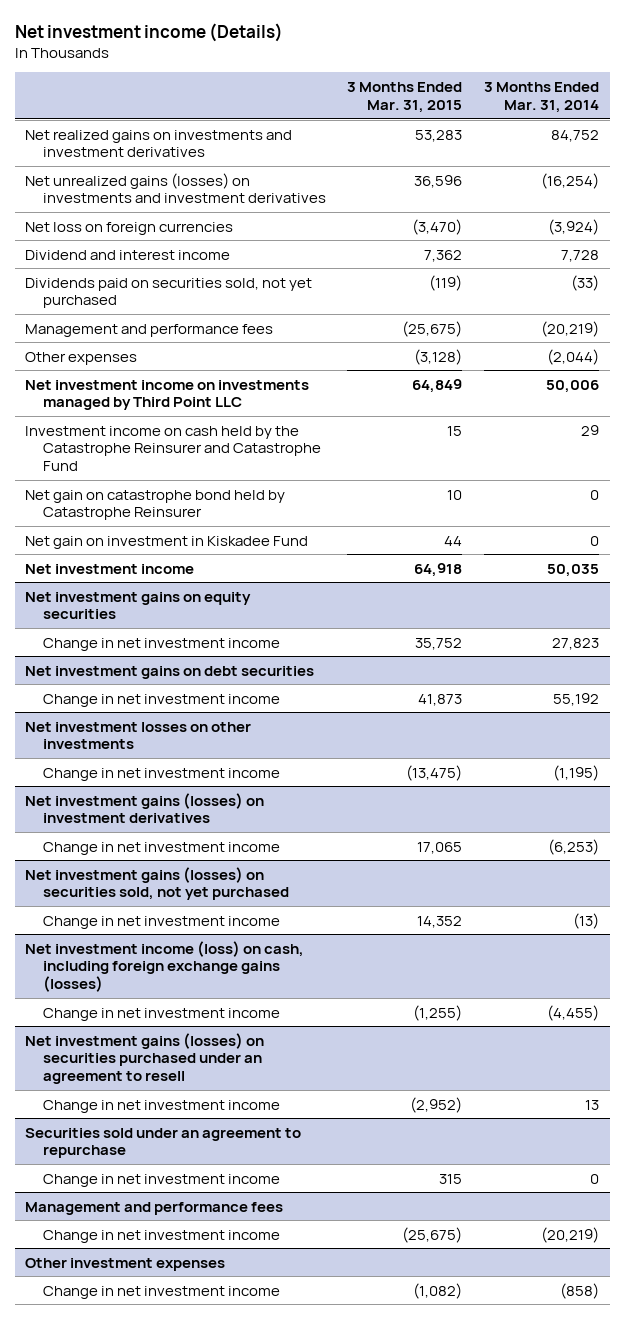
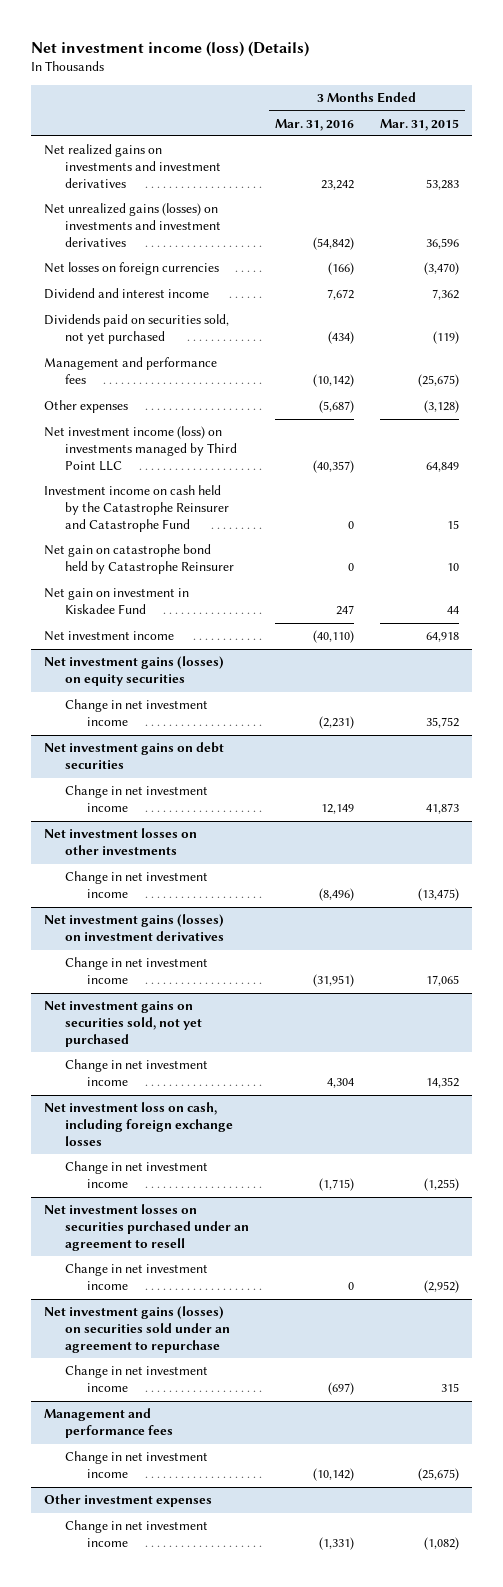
[14,22,283,42] Net investment income (Details) -> [31,40,310,57] Net investment income (loss) (Details)
[483,82,599,113] 3 Months Ended Mar. 31, 2014 -> none
none -> [275,118,355,131] Mar. 31, 2016
[25,221,234,235] Net loss on foreign currencies -> [44,262,220,276] Net losses on foreign currencies
[25,379,310,411] Net investment income on investments managed by Third Point LLC -> [44,426,238,472] Net investment income (loss) on investments managed by Third Point LLC
[25,591,252,620] Net investment gains on equity securities -> [44,656,225,687] Net investment gains (losses) on equity securities
[25,866,289,901] Net investment gains (losses) on securities sold, not yet purchased -> [44,1001,203,1048] Net investment gains on securities sold, not yet purchased
[25,940,305,993] Net investment income (loss) on cash, including foreign exchange gains (losses) -> [44,1102,234,1147] Net investment loss on cash, including foreign exchange losses
[25,1032,265,1085] Net investment gains (losses) on securities purchased under an agreement to resell -> [44,1204,250,1252] Net investment losses on securities purchased under an agreement to resell
[25,1127,302,1159] Securities sold under an agreement to repurchase -> [44,1306,231,1354] Net investment gains (losses) on securities sold under an agreement to repurchase

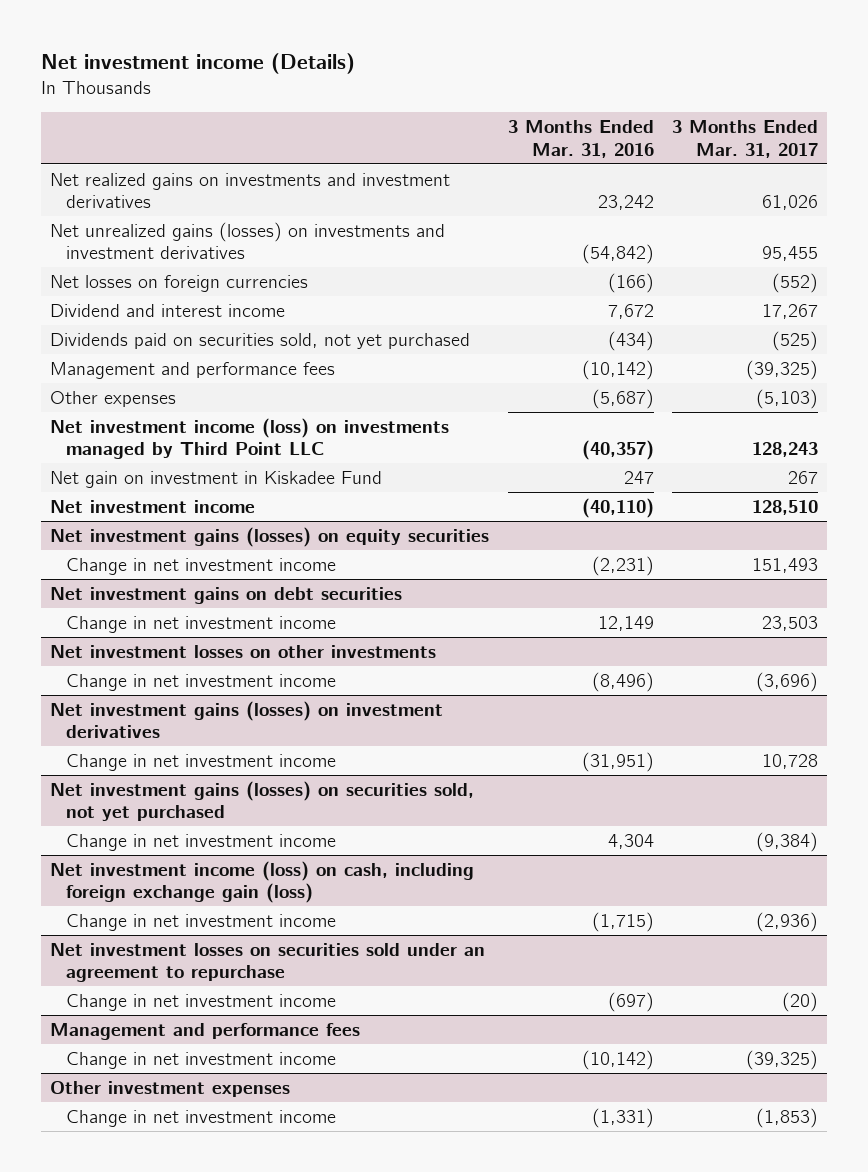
[31,40,310,57] Net investment income (loss) (Details) -> [40,53,355,75] Net investment income (Details)
[379,118,459,131] Mar. 31, 2015 -> none
none -> [671,119,818,158] 3 Months Ended Mar. 31, 2017
[44,485,230,533] Investment income on cash held by the Catastrophe Reinsurer and Catastrophe Fund -> none
[44,544,235,575] Net gain on catastrophe bond held by Catastrophe Reinsurer -> none
[44,1001,203,1048] Net investment gains on securities sold, not yet purchased -> [50,780,475,822] Net investment gains (losses) on securities sold, not yet purchased
[44,1102,234,1147] Net investment loss on cash, including foreign exchange losses -> [50,860,475,904] Net investment income (loss) on cash, including foreign exchange gain (loss)
[44,1204,250,1252] Net investment losses on securities purchased under an agreement to resell -> none
[65,1263,209,1291] Change in net investment income -> none
[44,1306,231,1354] Net investment gains (losses) on securities sold under an agreement to repurchase -> [50,942,486,983] Net investment losses on securities sold under an agreement to repurchase

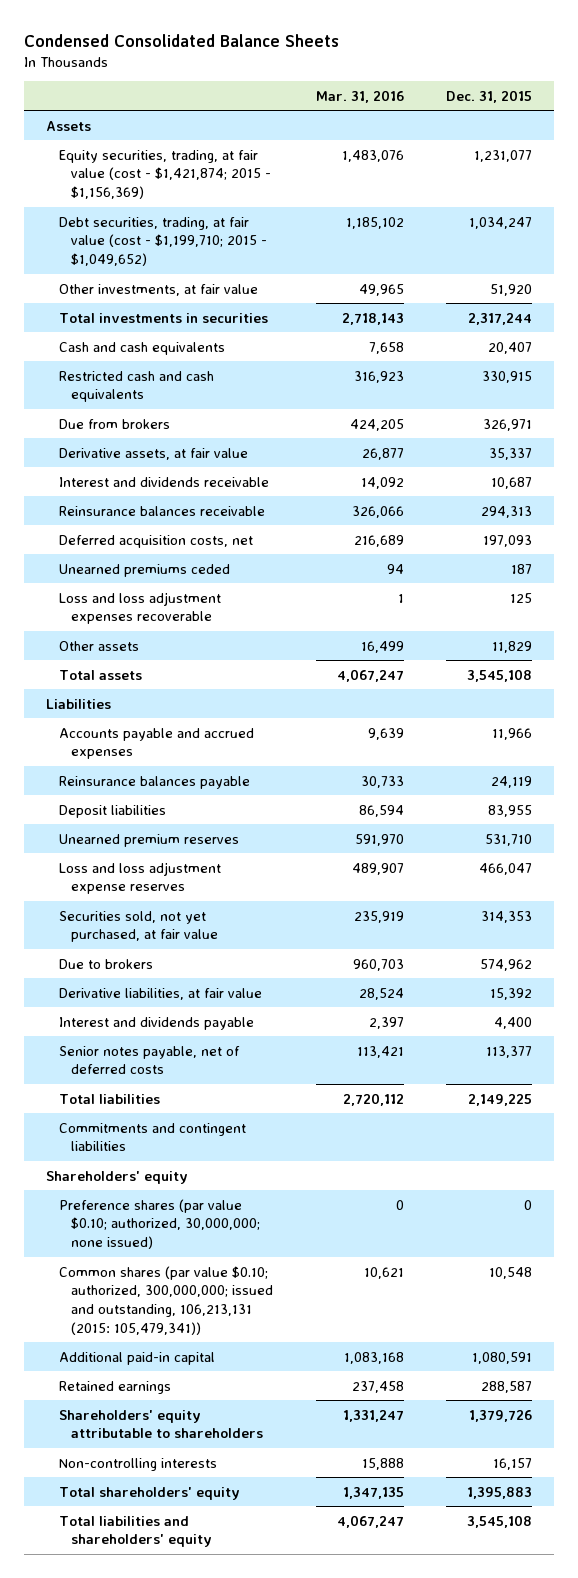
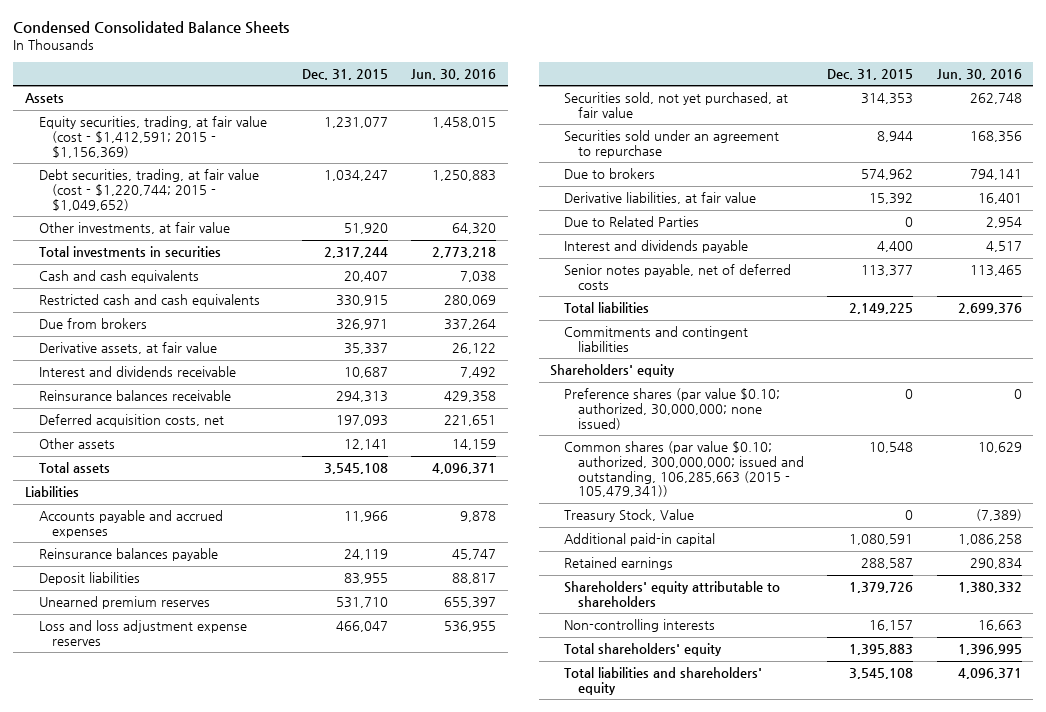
[315,89,404,103] Mar. 31, 2016 -> none
none -> [410,68,496,80] Jun. 30, 2016
[58,149,272,200] Equity securities, trading, at fair value (cost - $1,421,874; 2015 - $1,156,369) -> [38,116,267,158] Equity securities, trading, at fair value (cost - $1,412,591; 2015 - $1,156,369)
[58,216,268,267] Debt securities, trading, at fair value (cost - $1,199,710; 2015 - $1,049,652) -> [38,169,259,211] Debt securities, trading, at fair value (cost - $1,220,744; 2015 - $1,049,652)
[58,563,230,577] Unearned premiums ceded -> none
[58,591,221,625] Loss and loss adjustment expenses recoverable -> none
[492,640,533,653] 11,829 -> [343,439,388,451] 12,141
none -> [564,130,780,158] Securities sold under an agreement to repurchase
none -> [564,216,700,228] Due to Related Parties
[58,1265,274,1335] Common shares (par value $0.10; authorized, 300,000,000; issued and outstanding, 106,213,131 (2015: 105,479,341)) -> [564,441,804,498] Common shares (par value $0.10; authorized, 300,000,000; issued and outstanding, 106,285,663 (2015 - 105,479,341))
none -> [564,509,695,523] Treasury Stock, Value

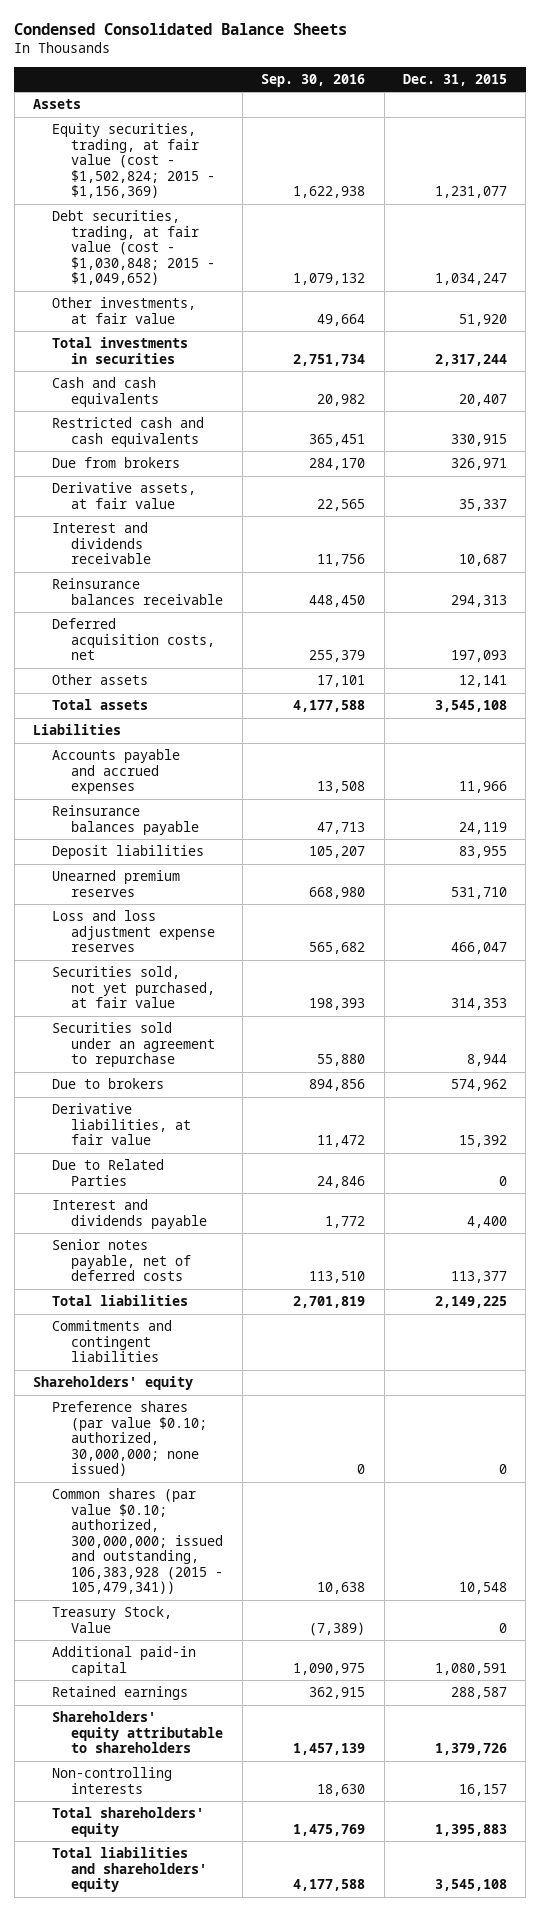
[410,68,496,80] Jun. 30, 2016 -> none
none -> [261,73,366,87] Sep. 30, 2016
[38,116,267,158] Equity securities, trading, at fair value (cost - $1,412,591; 2015 - $1,156,369) -> [52,123,216,199] Equity securities, trading, at fair value (cost - $1,502,824; 2015 - $1,156,369)
[38,169,259,211] Debt securities, trading, at fair value (cost - $1,220,744; 2015 - $1,049,652) -> [52,210,216,286] Debt securities, trading, at fair value (cost - $1,030,848; 2015 - $1,049,652)
[564,441,804,498] Common shares (par value $0.10; authorized, 300,000,000; issued and outstanding, 106,285,663 (2015 - 105,479,341)) -> [52,1488,224,1595] Common shares (par value $0.10; authorized, 300,000,000; issued and outstanding, 106,383,928 (2015 - 105,479,341))

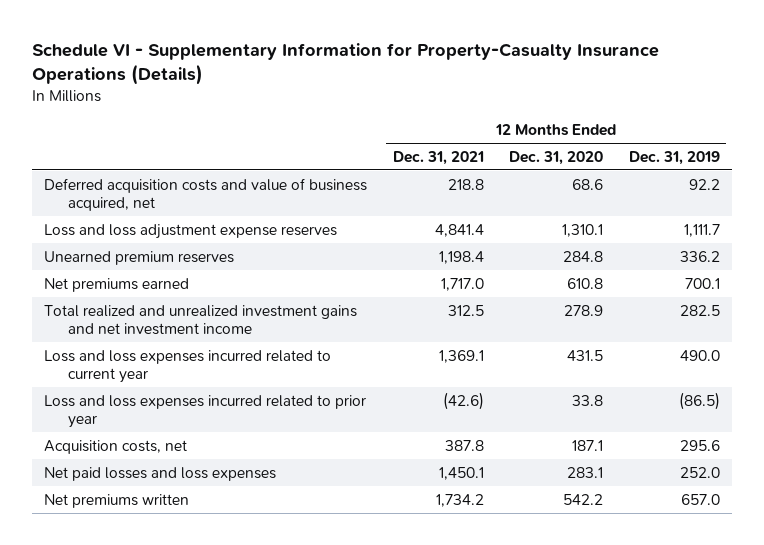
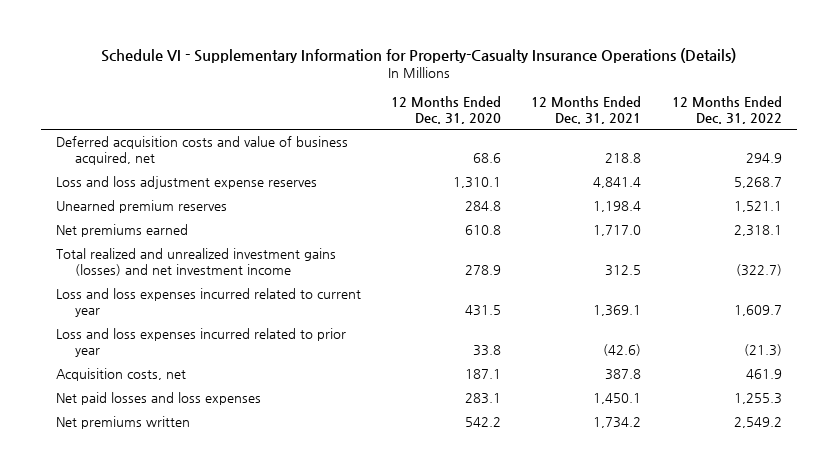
[628,150,720,165] Dec. 31, 2019 -> none
none -> [671,96,782,124] 12 Months Ended Dec. 31, 2022
[44,304,358,335] Total realized and unrealized investment gains and net investment income -> [56,248,337,277] Total realized and unrealized investment gains (losses) and net investment income

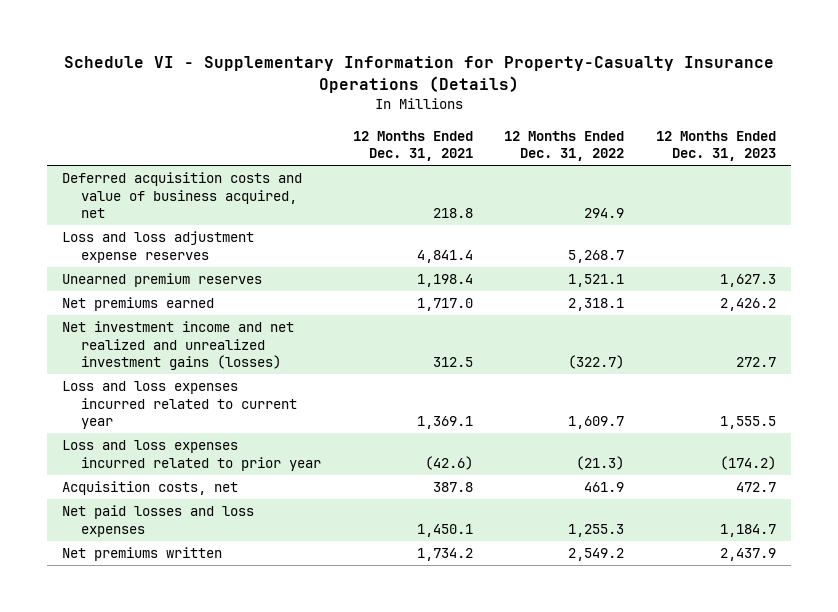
[391,96,502,124] 12 Months Ended Dec. 31, 2020 -> none
none -> [655,130,776,162] 12 Months Ended Dec. 31, 2023
[56,248,337,277] Total realized and unrealized investment gains (losses) and net investment income -> [62,321,295,370] Net investment income and net realized and unrealized investment gains (losses)

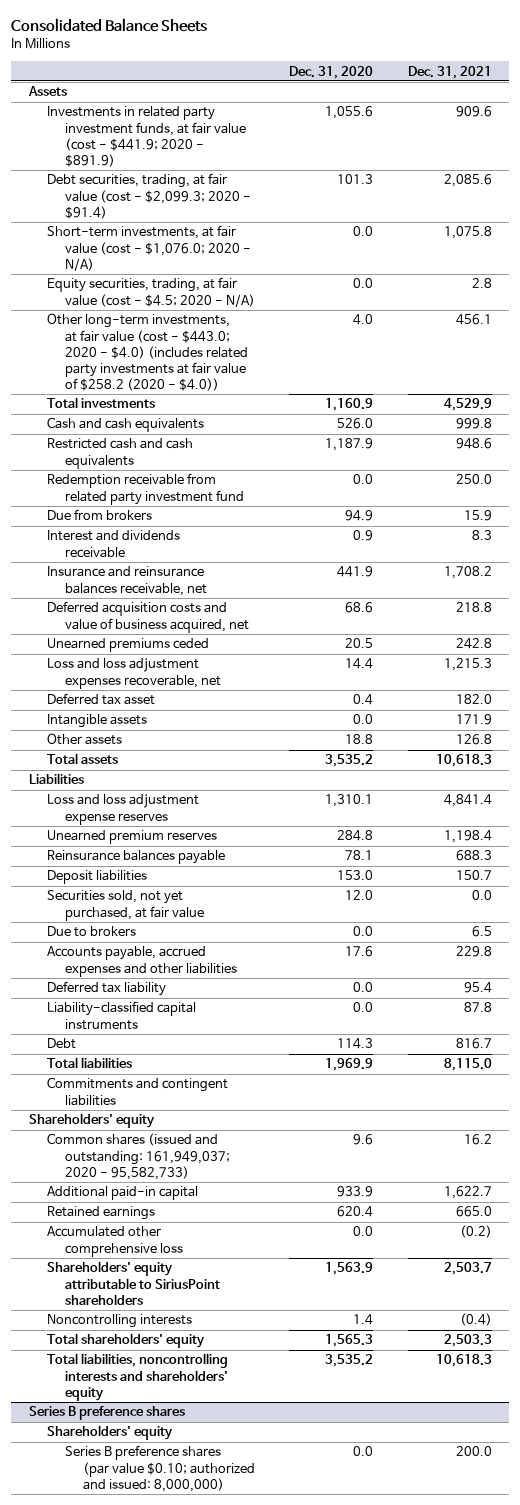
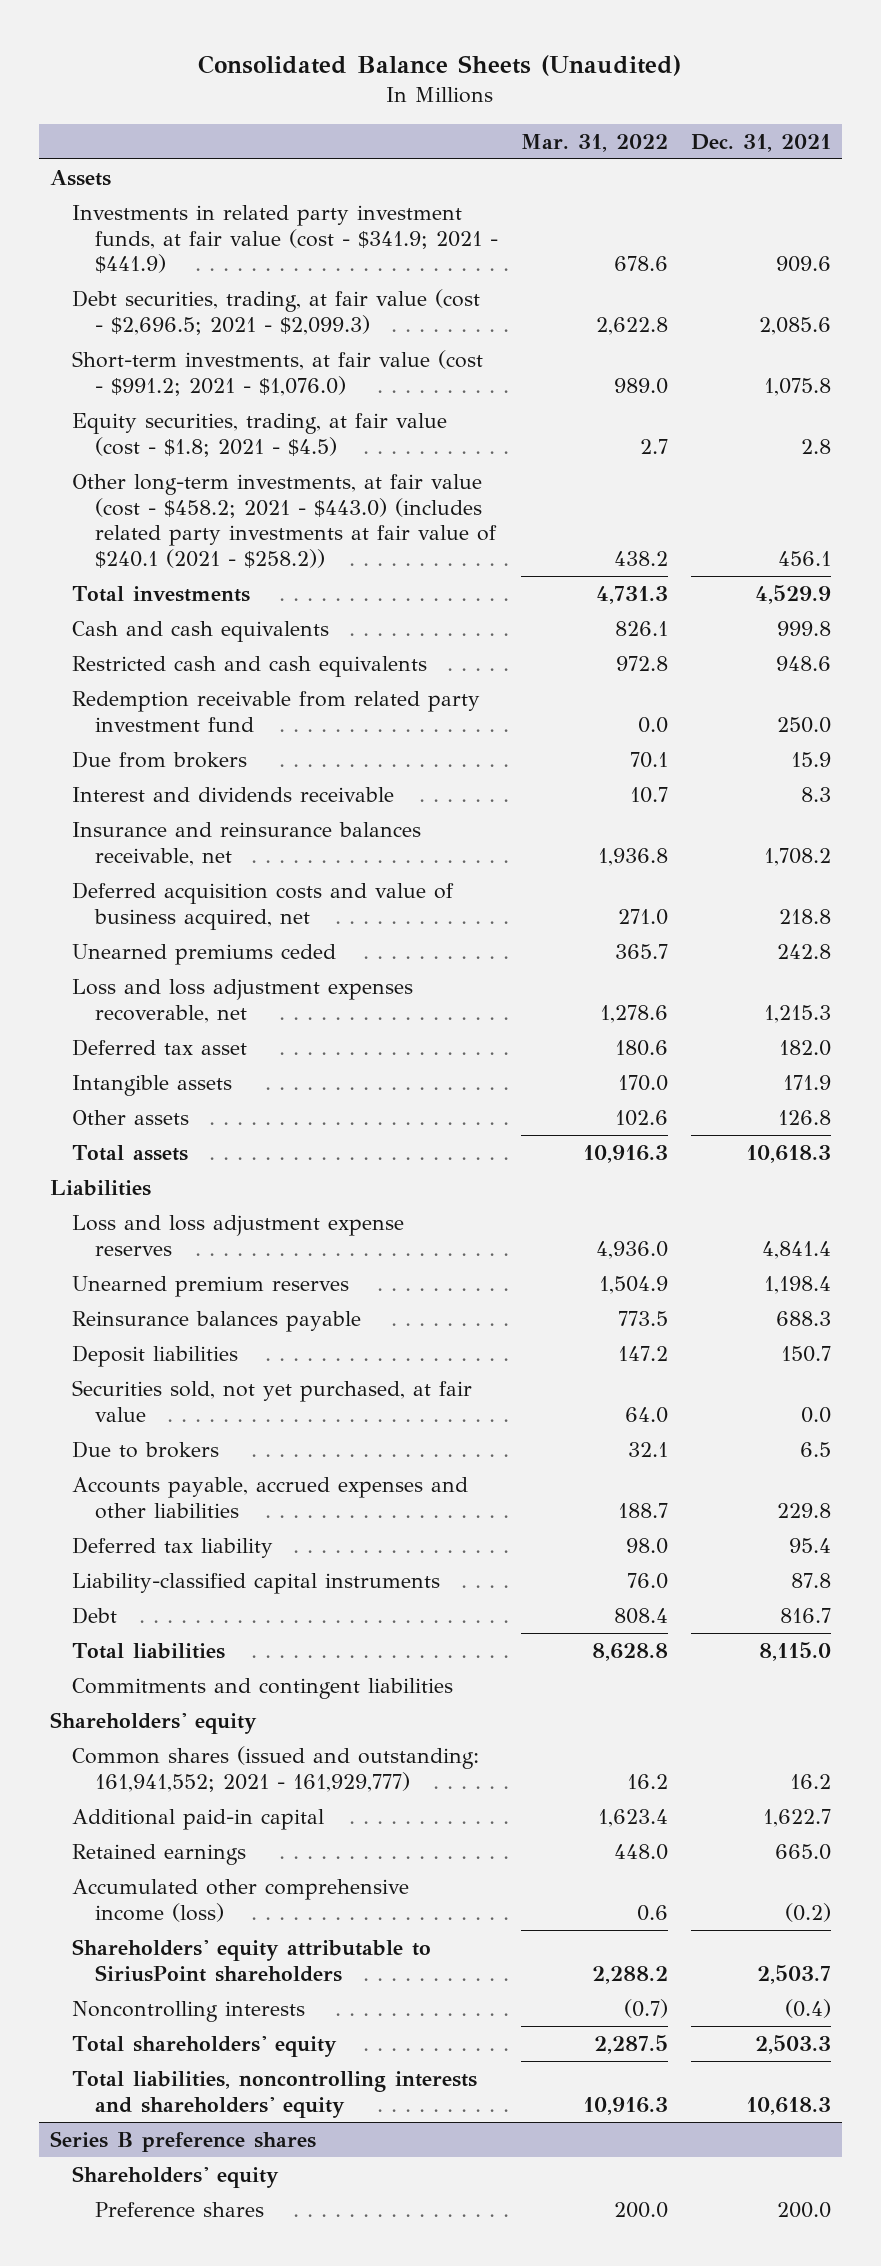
[11,18,208,33] Consolidated Balance Sheets -> [198,54,682,76] Consolidated Balance Sheets (Unaudited)
[289,65,374,79] Dec. 31, 2020 -> none
none -> [520,133,668,152] Mar. 31, 2022
[46,106,246,167] Investments in related party investment funds, at fair value (cost - $441.9; 2020 - $891.9) -> [72,205,498,274] Investments in related party investment funds, at fair value (cost - $341.9; 2021 - $441.9)
[46,173,251,219] Debt securities, trading, at fair value (cost - $2,099.3; 2020 - $91.4) -> [72,289,481,335] Debt securities, trading, at fair value (cost - $2,696.5; 2021 - $2,099.3)
[46,225,251,271] Short-term investments, at fair value (cost - $1,076.0; 2020 - N/A) -> [72,350,484,396] Short-term investments, at fair value (cost - $991.2; 2021 - $1,076.0)
[46,277,255,307] Equity securities, trading, at fair value (cost - $4.5; 2020 - N/A) -> [72,413,448,457] Equity securities, trading, at fair value (cost - $1.8; 2021 - $4.5)
[46,313,248,391] Other long-term investments, at fair value (cost - $443.0; 2020 - $4.0) (includes related party investments at fair value of $258.2 (2020 - $4.0)) -> [72,474,497,568] Other long-term investments, at fair value (cost - $458.2; 2021 - $443.0) (includes related party investments at fair value of $240.1 (2021 - $258.2))
[46,1133,230,1180] Common shares (issued and outstanding: 161,949,037; 2020 - 95,582,733) -> [72,1746,480,1792] Common shares (issued and outstanding: 161,941,552; 2021 - 161,929,777)
[46,1226,183,1257] Accumulated other comprehensive loss -> [72,1879,410,1922] Accumulated other comprehensive income (loss)
[64,1445,255,1492] Series B preference shares (par value $0.10; authorized and issued: 8,000,000) -> [94,2202,264,2218] Preference shares

